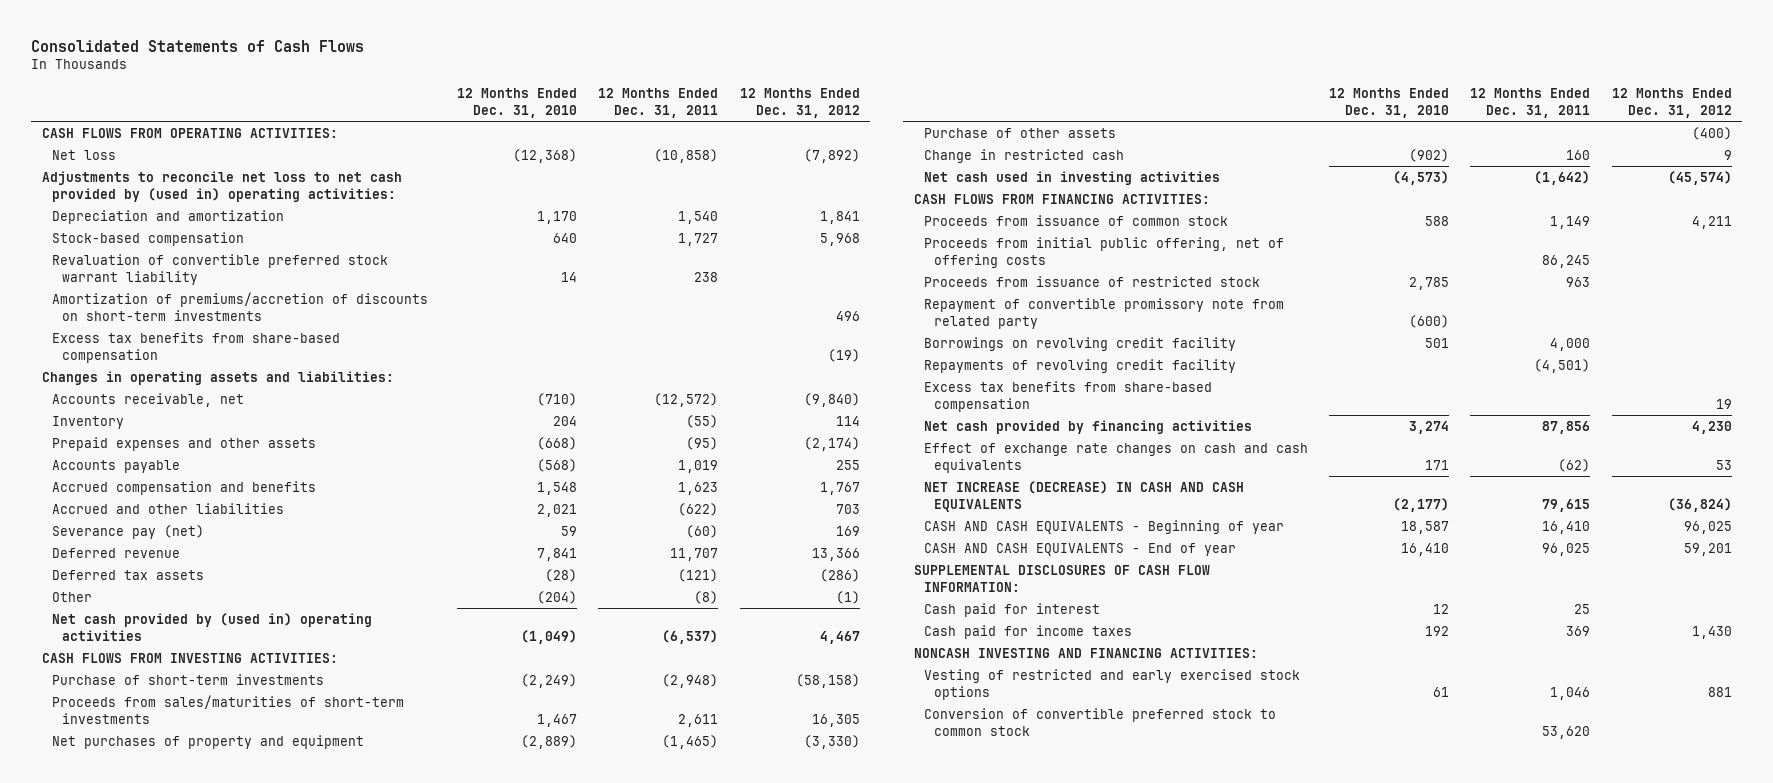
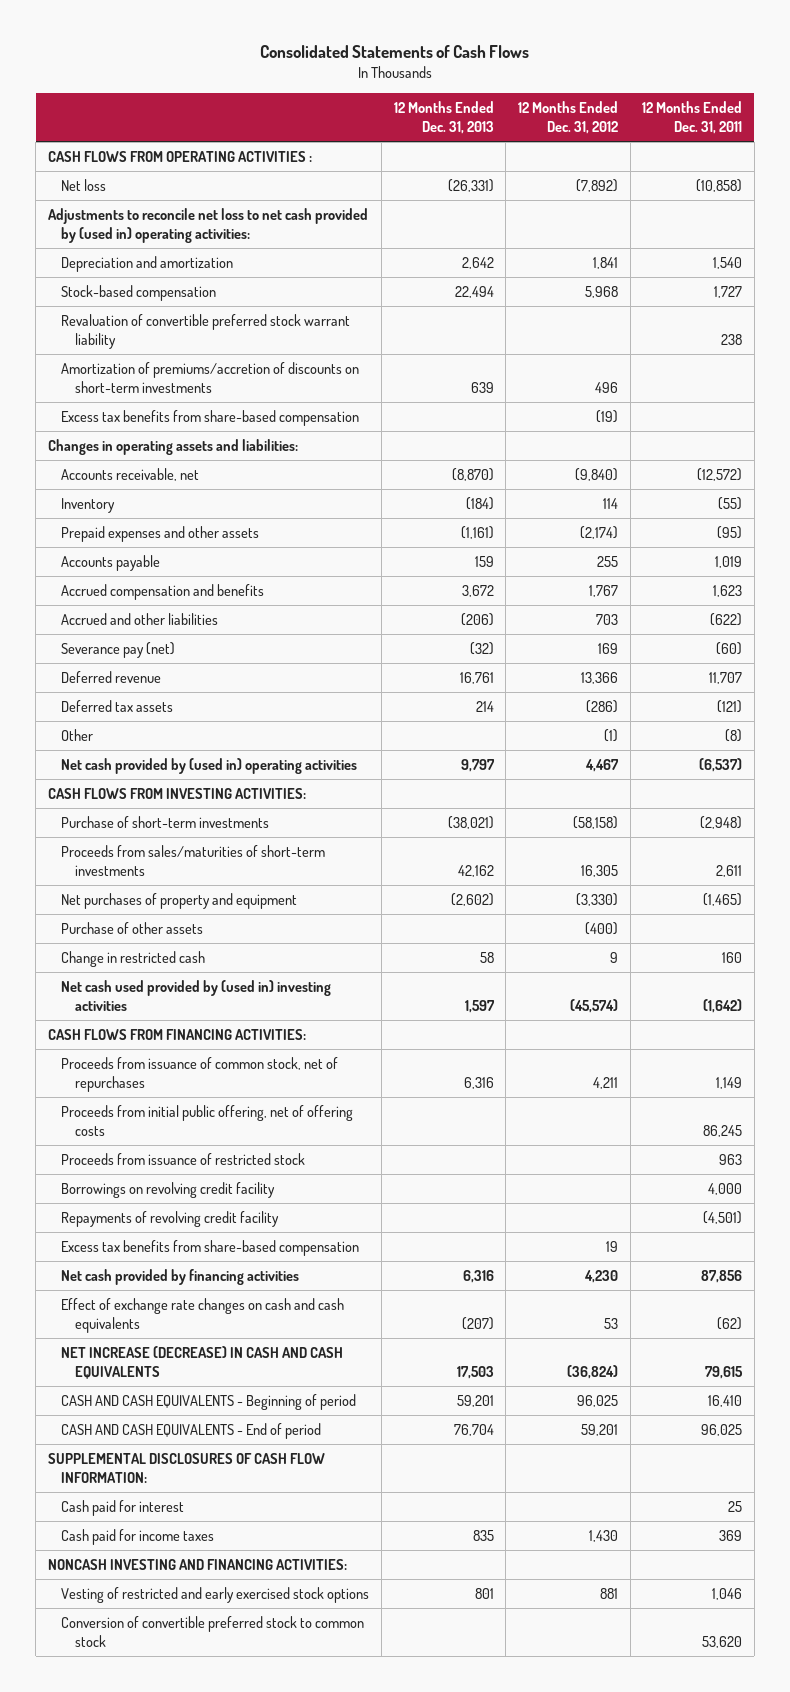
[457,88,578,119] 12 Months Ended Dec. 31, 2010 -> none
none -> [393,100,494,134] 12 Months Ended Dec. 31, 2013
[41,127,338,138] CASH FLOWS FROM OPERATING ACTIVITIES: -> [47,150,312,162] CASH FLOWS FROM OPERATING ACTIVITIES :
[923,170,1220,185] Net cash used in investing activities -> [61,979,332,1011] Net cash used provided by (used in) investing activities
[923,214,1228,226] Proceeds from issuance of common stock -> [61,1056,339,1092] Proceeds from issuance of common stock, net of repurchases
[923,297,1284,329] Repayment of convertible promissory note from related party -> none
[923,519,1284,534] CASH AND CASH EQUIVALENTS - Beginning of year -> [61,1393,357,1410] CASH AND CASH EQUIVALENTS - Beginning of period
[923,542,1236,556] CASH AND CASH EQUIVALENTS - End of year -> [61,1422,322,1439] CASH AND CASH EQUIVALENTS - End of period

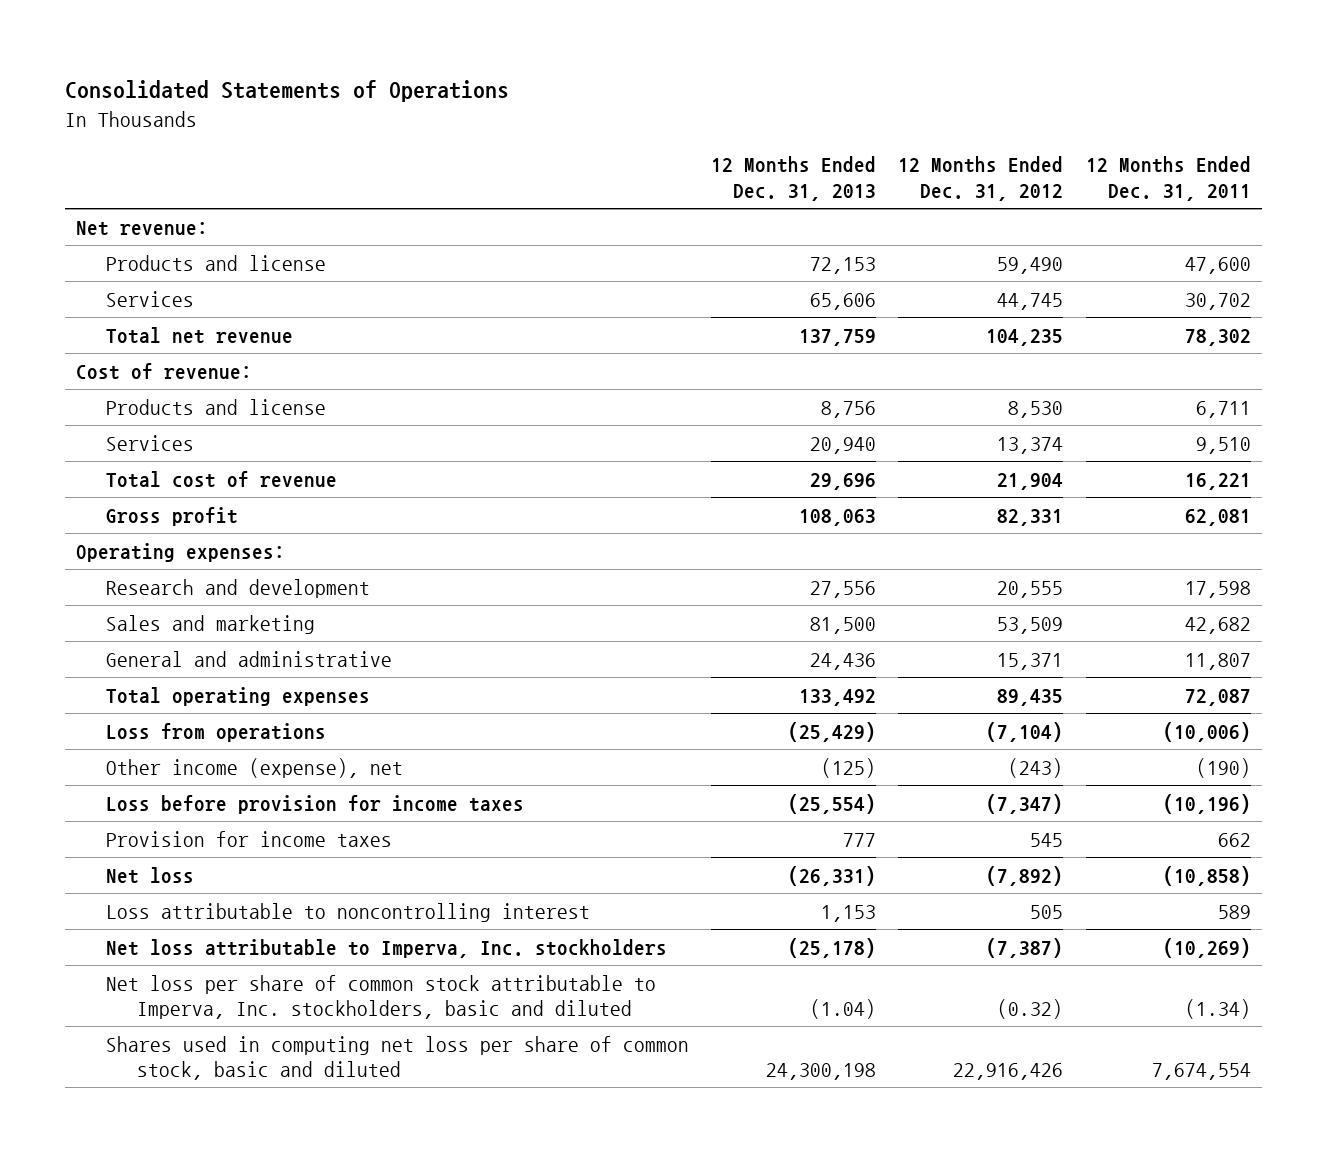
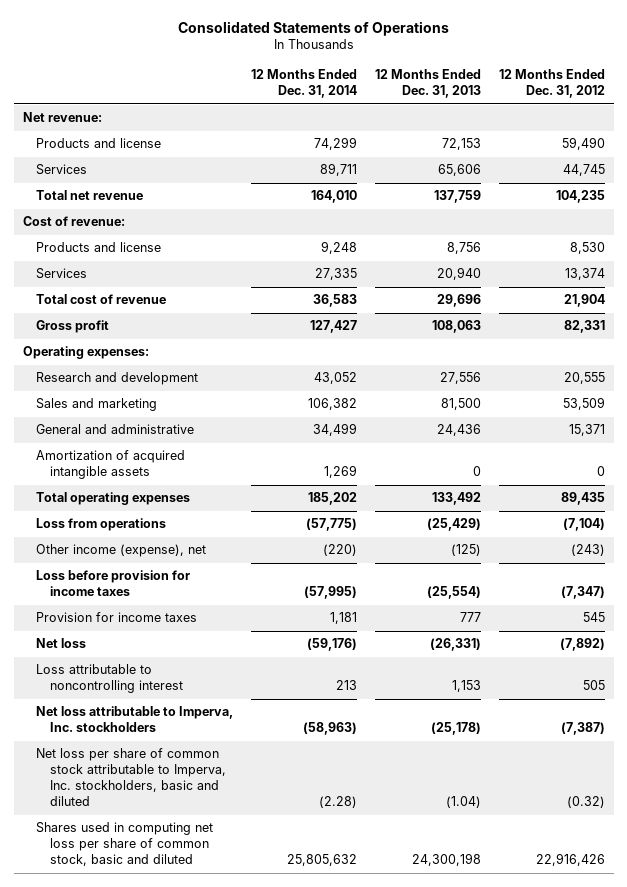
[1085,156,1251,201] 12 Months Ended Dec. 31, 2011 -> none
none -> [251,69,358,99] 12 Months Ended Dec. 31, 2014
none -> [36,450,186,480] Amortization of acquired intangible assets

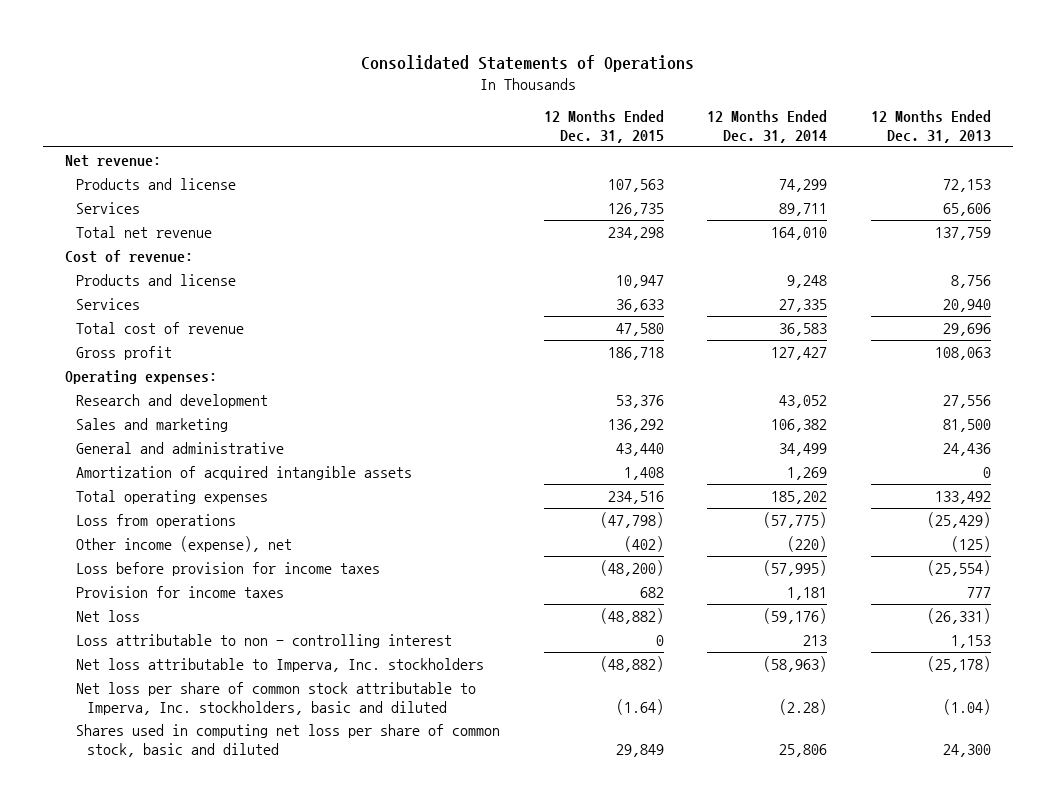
[498,69,605,99] 12 Months Ended Dec. 31, 2012 -> none
none -> [543,110,664,143] 12 Months Ended Dec. 31, 2015
[36,664,184,694] Loss attributable to noncontrolling interest -> [76,633,453,648] Loss attributable to non - controlling interest
[287,854,358,867] 25,805,632 -> [779,743,828,757] 25,806
[412,853,482,867] 24,300,198 -> [943,743,992,757] 24,300

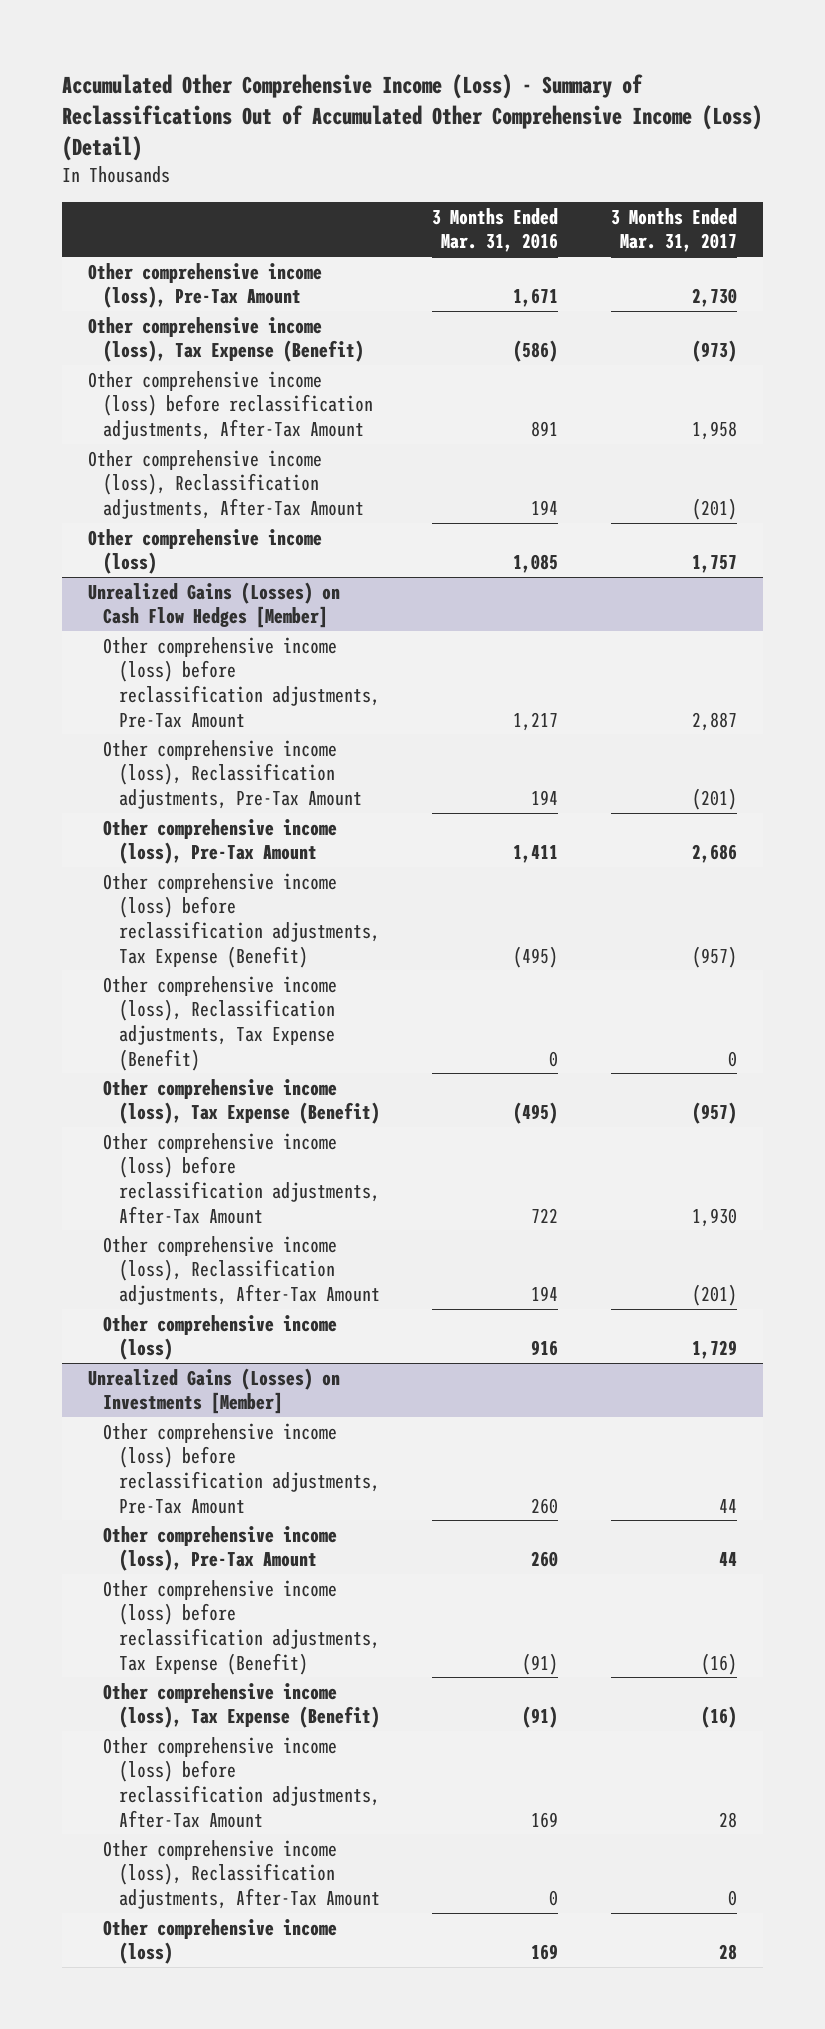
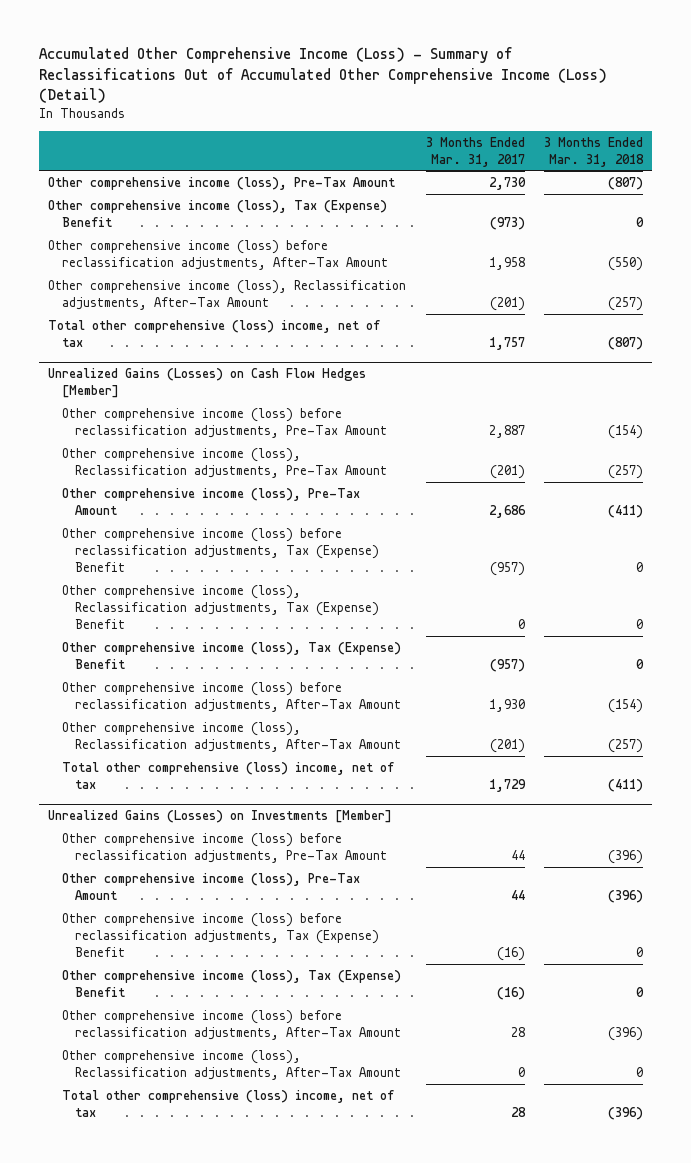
[432,207,559,253] 3 Months Ended Mar. 31, 2016 -> none
none -> [543,136,644,167] 3 Months Ended Mar. 31, 2018
[88,316,365,363] Other comprehensive income (loss), Tax Expense (Benefit) -> [48,199,388,227] Other comprehensive income (loss), Tax (Expense) Benefit
[88,528,323,575] Other comprehensive income (loss) -> [48,319,381,347] Total other comprehensive (loss) income, net of tax
[103,872,380,968] Other comprehensive income (loss) before reclassification adjustments, Tax Expense (Benefit) -> [61,527,380,572] Other comprehensive income (loss) before reclassification adjustments, Tax (Expense) Benefit
[103,975,338,1071] Other comprehensive income (loss), Reclassification adjustments, Tax Expense (Benefit) -> [61,584,380,629] Other comprehensive income (loss), Reclassification adjustments, Tax (Expense) Benefit
[103,1078,380,1125] Other comprehensive income (loss), Tax Expense (Benefit) -> [61,641,401,669] Other comprehensive income (loss), Tax (Expense) Benefit
[103,1314,338,1361] Other comprehensive income (loss) -> [61,761,394,789] Total other comprehensive (loss) income, net of tax
[103,1579,380,1675] Other comprehensive income (loss) before reclassification adjustments, Tax Expense (Benefit) -> [61,912,380,957] Other comprehensive income (loss) before reclassification adjustments, Tax (Expense) Benefit
[103,1682,380,1729] Other comprehensive income (loss), Tax Expense (Benefit) -> [61,969,401,997] Other comprehensive income (loss), Tax (Expense) Benefit
[103,1918,338,1965] Other comprehensive income (loss) -> [61,1089,394,1117] Total other comprehensive (loss) income, net of tax

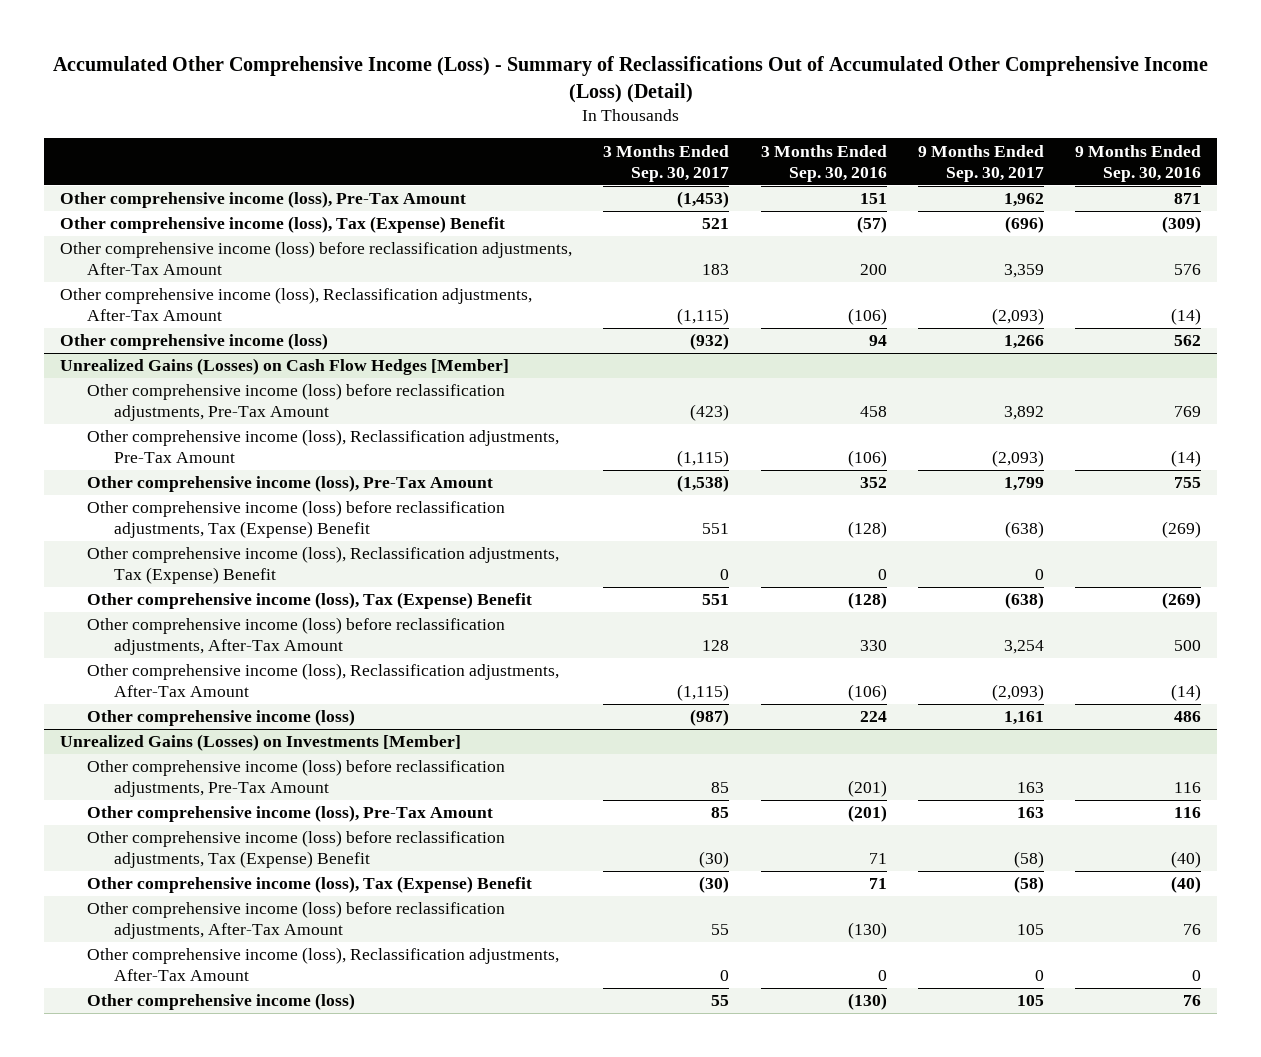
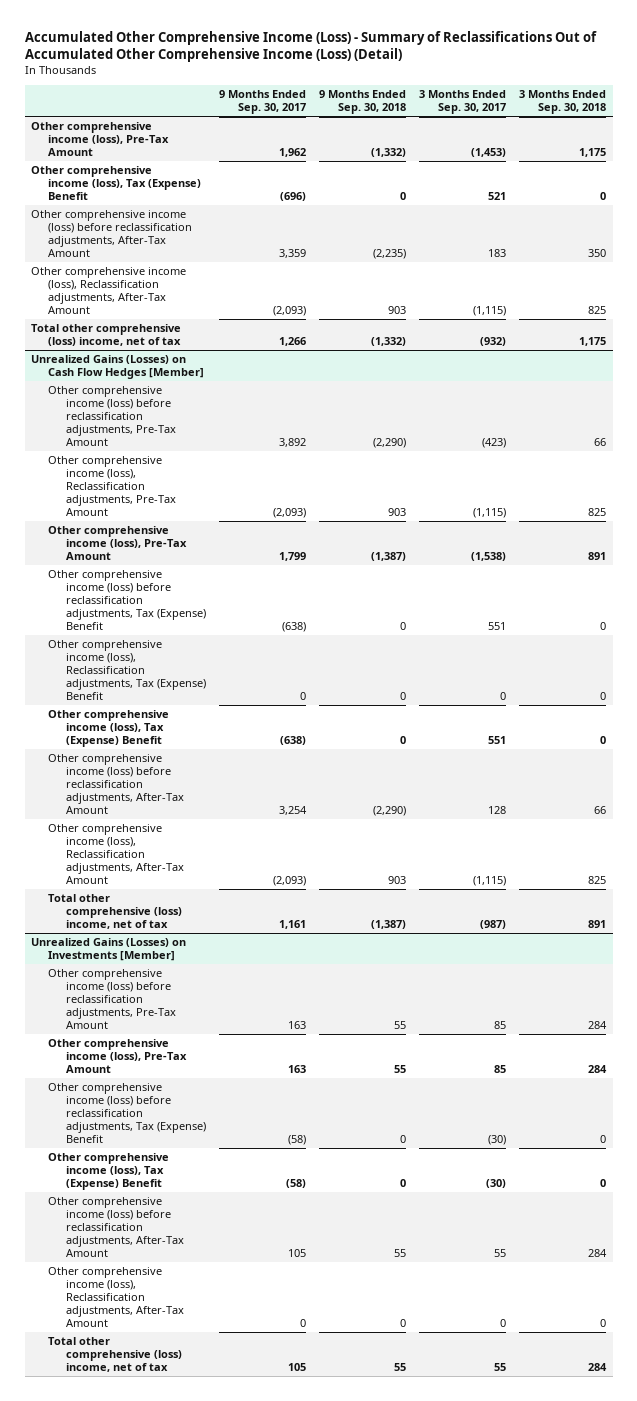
[760,144,887,182] 3 Months Ended Sep. 30, 2016 -> none
[1075,144,1202,182] 9 Months Ended Sep. 30, 2016 -> none
none -> [318,90,406,115] 9 Months Ended Sep. 30, 2018
none -> [518,90,606,115] 3 Months Ended Sep. 30, 2018
[60,333,329,351] Other comprehensive income (loss) -> [31,324,182,346] Total other comprehensive (loss) income, net of tax
[86,709,355,727] Other comprehensive income (loss) -> [48,894,182,929] Total other comprehensive (loss) income, net of tax
[86,993,355,1011] Other comprehensive income (loss) -> [48,1337,182,1372] Total other comprehensive (loss) income, net of tax

